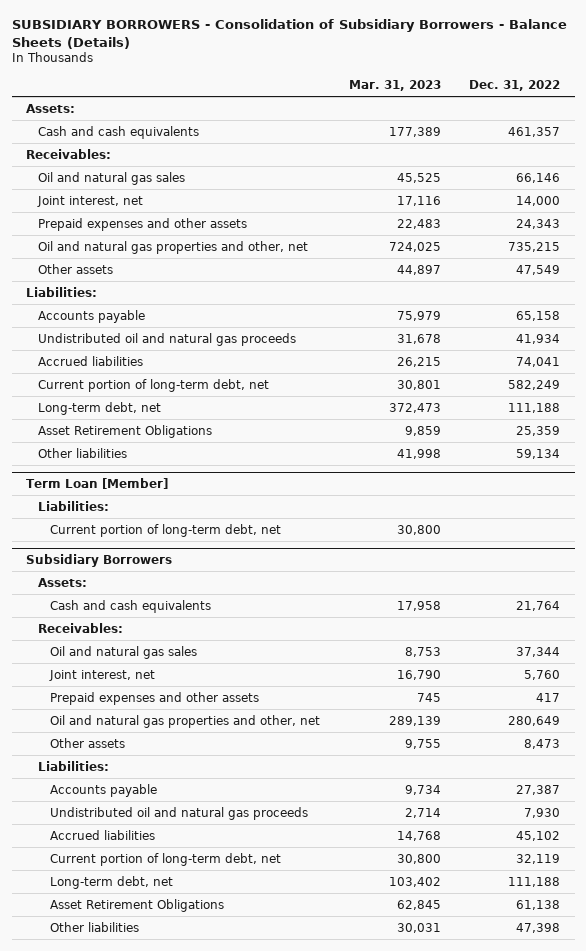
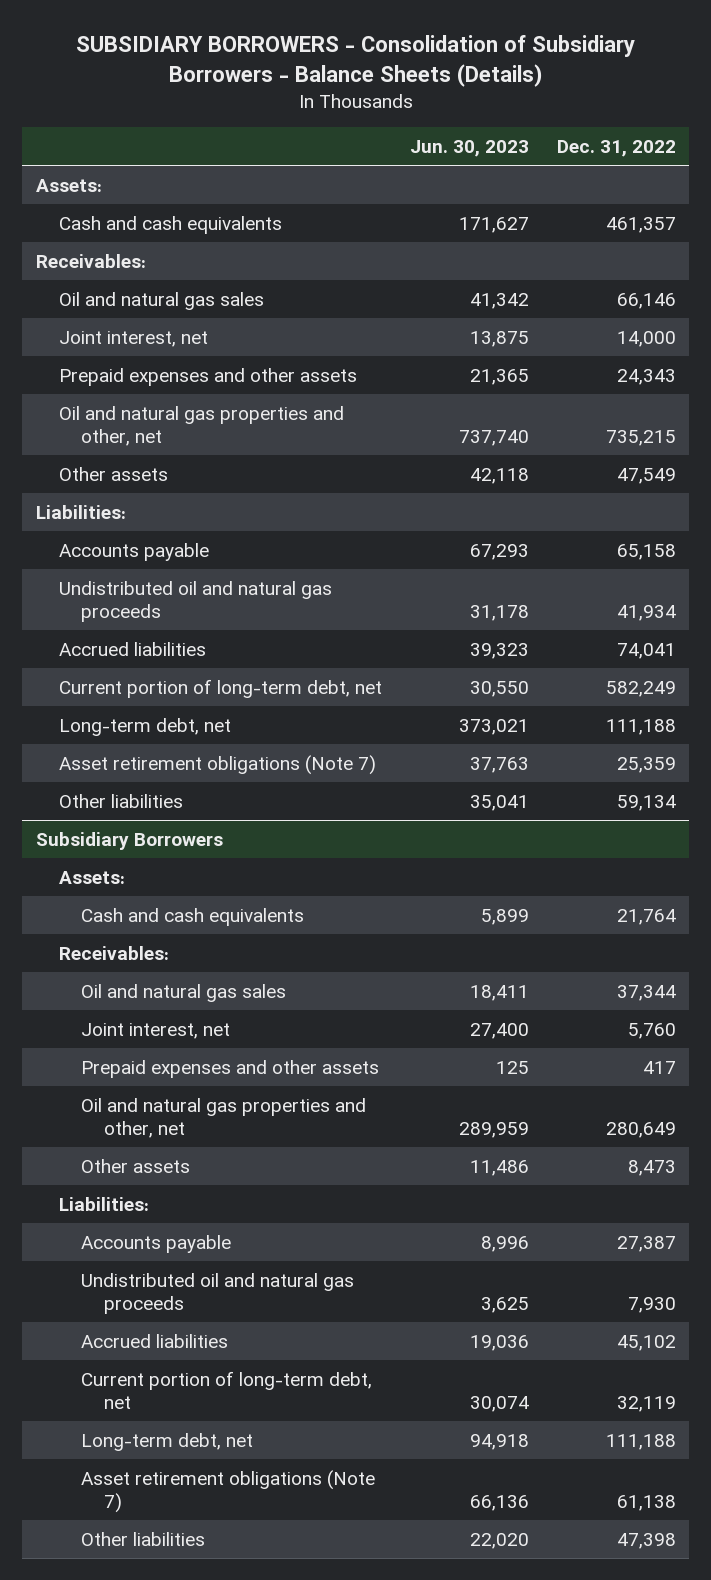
[348,79,441,91] Mar. 31, 2023 -> none
none -> [409,139,529,157] Jun. 30, 2023
[37,424,212,438] Asset Retirement Obligations -> [58,754,376,775] Asset retirement obligations (Note 7)
[26,477,169,489] Term Loan [Member] -> none
[37,500,109,511] Liabilities: -> none
[49,523,281,537] Current portion of long-term debt, net -> none
[49,898,224,912] Asset Retirement Obligations -> [81,1469,376,1514] Asset retirement obligations (Note 7)

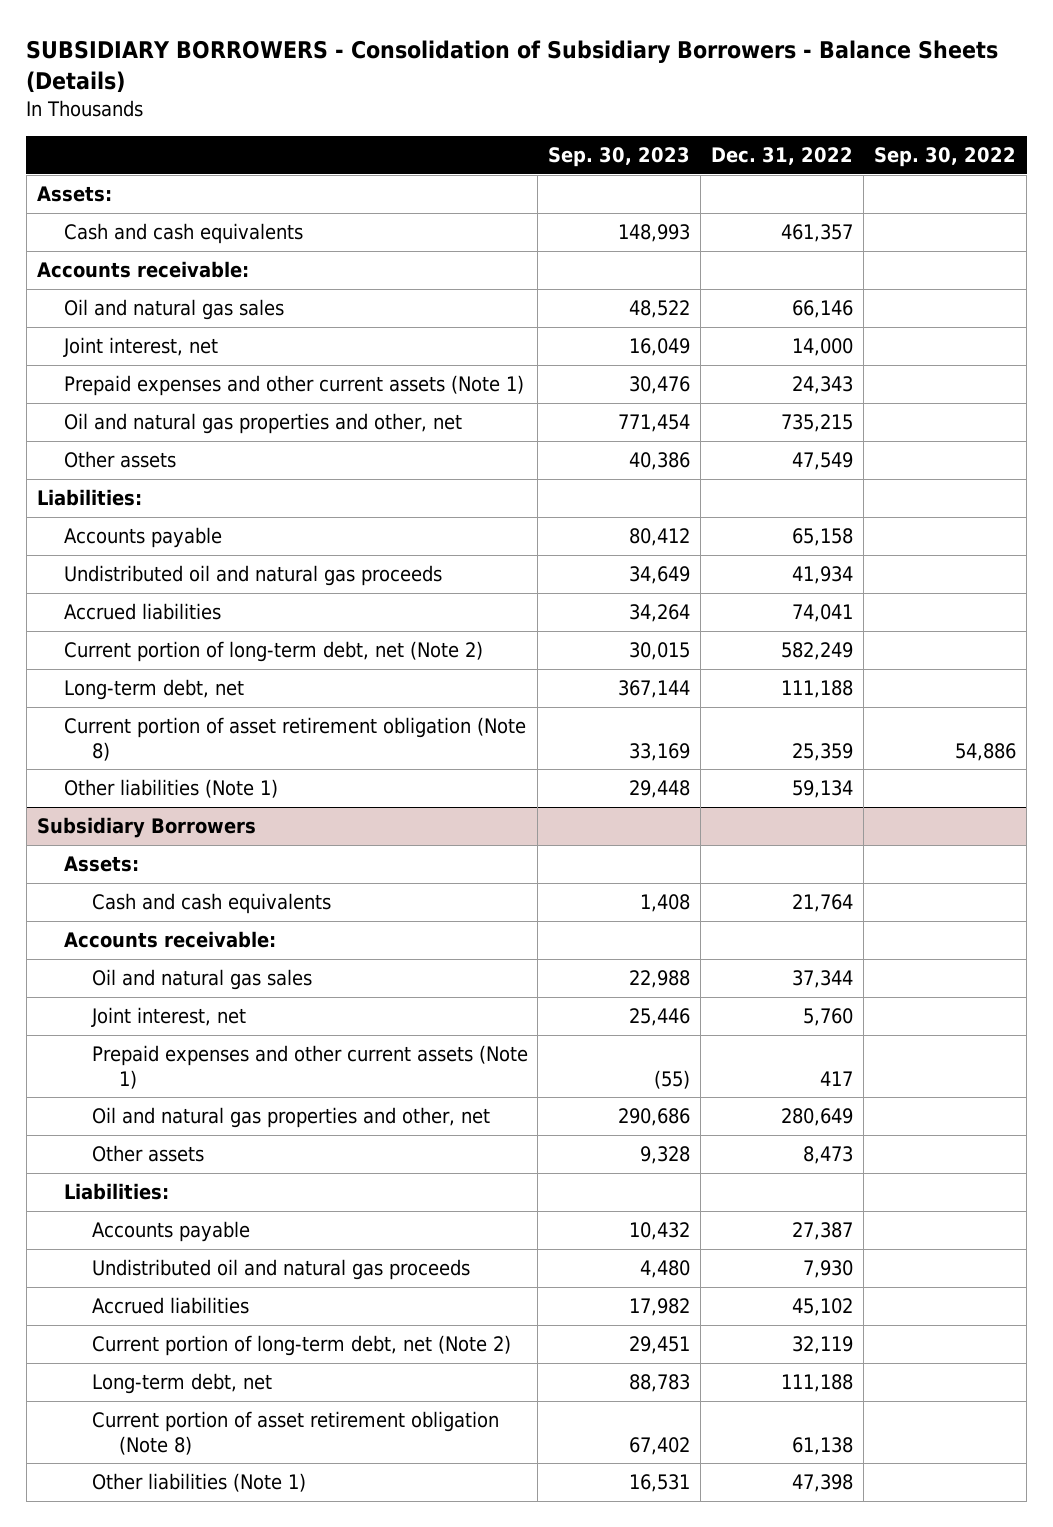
[409,139,529,157] Jun. 30, 2023 -> none
none -> [548,147,691,168] Sep. 30, 2023
none -> [874,147,1017,168] Sep. 30, 2022
[35,253,146,268] Receivables: -> [36,261,249,279] Accounts receivable:
[58,367,357,386] Prepaid expenses and other assets -> [64,375,525,397] Prepaid expenses and other current assets (Note 1)
[58,678,382,698] Current portion of long-term debt, net -> [64,641,484,663] Current portion of long-term debt, net (Note 2)
[58,754,376,775] Asset retirement obligations (Note 7) -> [64,717,527,761] Current portion of asset retirement obligation (Note 8)
[58,793,183,808] Other liabilities -> [64,779,279,799] Other liabilities (Note 1)
[58,945,169,960] Receivables: -> [64,931,277,949] Accounts receivable:
[81,1059,380,1078] Prepaid expenses and other assets -> [91,1045,528,1089] Prepaid expenses and other current assets (Note 1)
[81,1370,373,1410] Current portion of long-term debt, net -> [91,1335,511,1357] Current portion of long-term debt, net (Note 2)
[81,1469,376,1514] Asset retirement obligations (Note 7) -> [91,1411,499,1455] Current portion of asset retirement obligation (Note 8)
[81,1531,206,1546] Other liabilities -> [91,1473,306,1493] Other liabilities (Note 1)

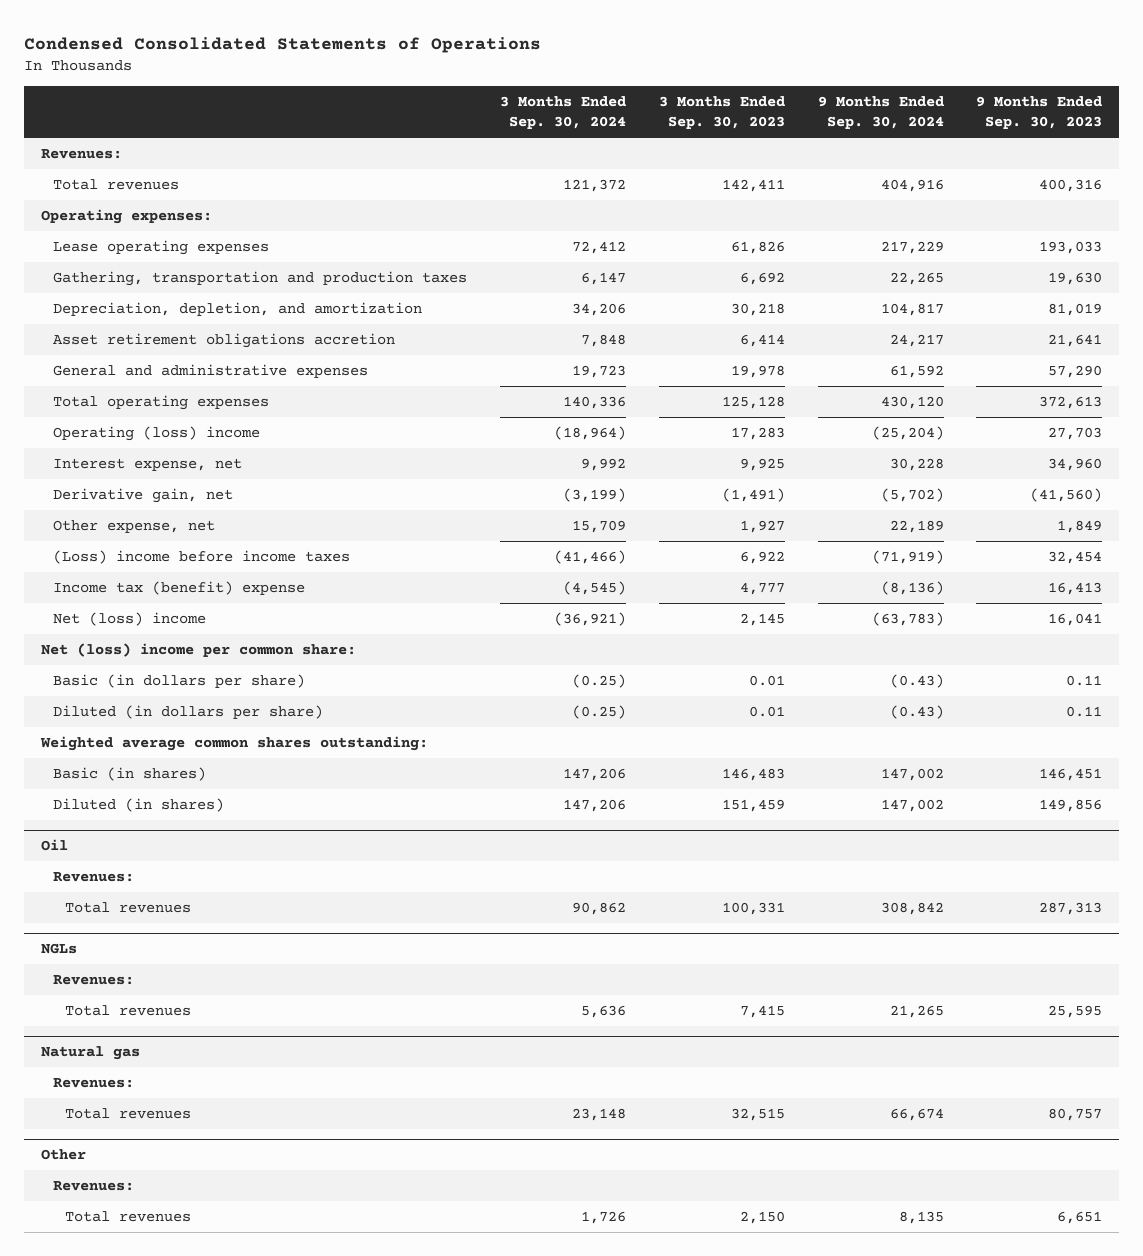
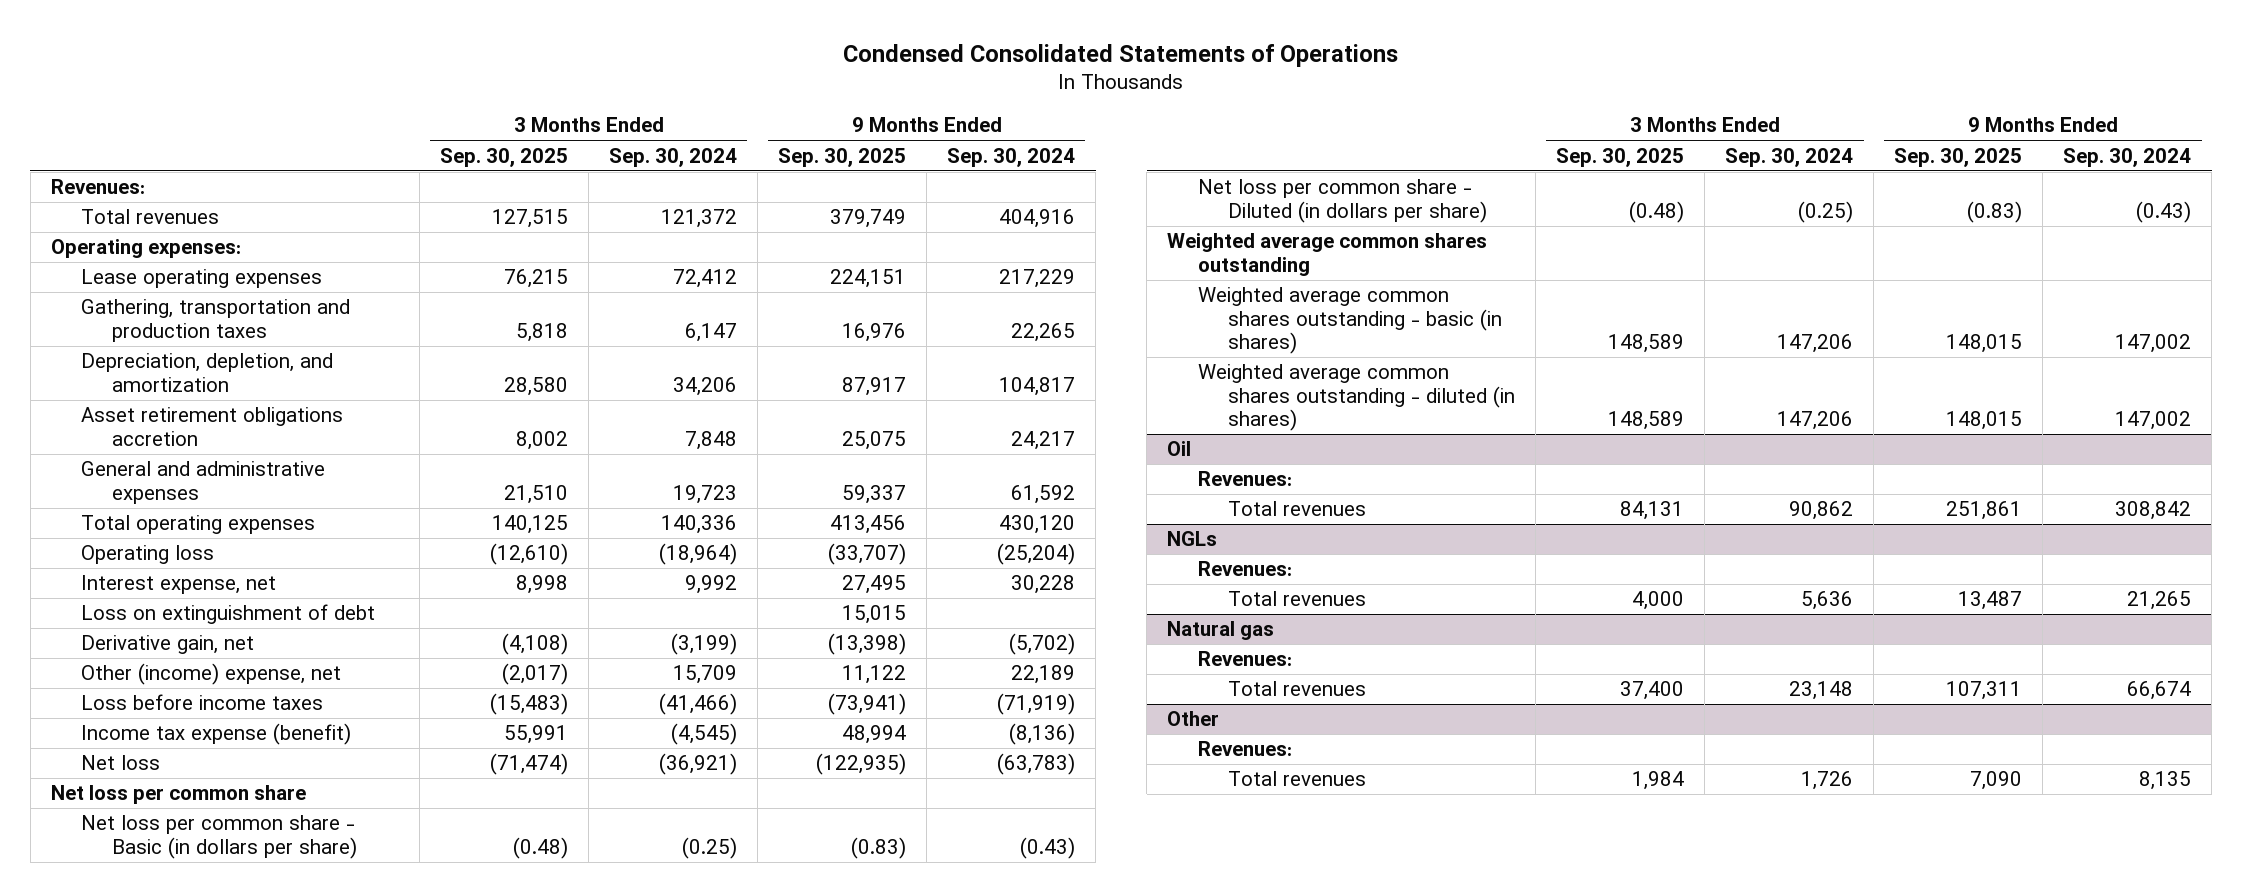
[658,95,785,130] 3 Months Ended Sep. 30, 2023 -> none
[976,95,1103,130] 9 Months Ended Sep. 30, 2023 -> none
none -> [440,147,569,167] Sep. 30, 2025
none -> [778,147,907,167] Sep. 30, 2025
[52,426,260,442] Operating (loss) income -> [81,545,215,565] Operating loss
none -> [81,604,376,625] Loss on extinguishment of debt
[52,520,215,534] Other expense, net -> [81,663,342,686] Other (income) expense, net
[52,550,350,565] (Loss) income before income taxes -> [81,694,324,711] Loss before income taxes
[52,581,305,596] Income tax (benefit) expense -> [81,723,352,746] Income tax expense (benefit)
[52,612,206,627] Net (loss) income -> [81,755,161,771] Net loss
[40,643,356,658] Net (loss) income per common share: -> [50,785,306,805] Net loss per common share
[52,674,305,689] Basic (in dollars per share) -> [81,815,358,859] Net loss per common share - Basic (in dollars per share)
[52,705,323,720] Diluted (in dollars per share) -> [1197,179,1488,223] Net loss per common share - Diluted (in dollars per share)
[39,736,428,752] Weighted average common shares outstanding: -> [1167,233,1488,276] Weighted average common shares outstanding
[52,767,206,782] Basic (in shares) -> [1197,287,1503,355] Weighted average common shares outstanding - basic (in shares)
[52,798,224,813] Diluted (in shares) -> [1197,364,1516,432] Weighted average common shares outstanding - diluted (in shares)

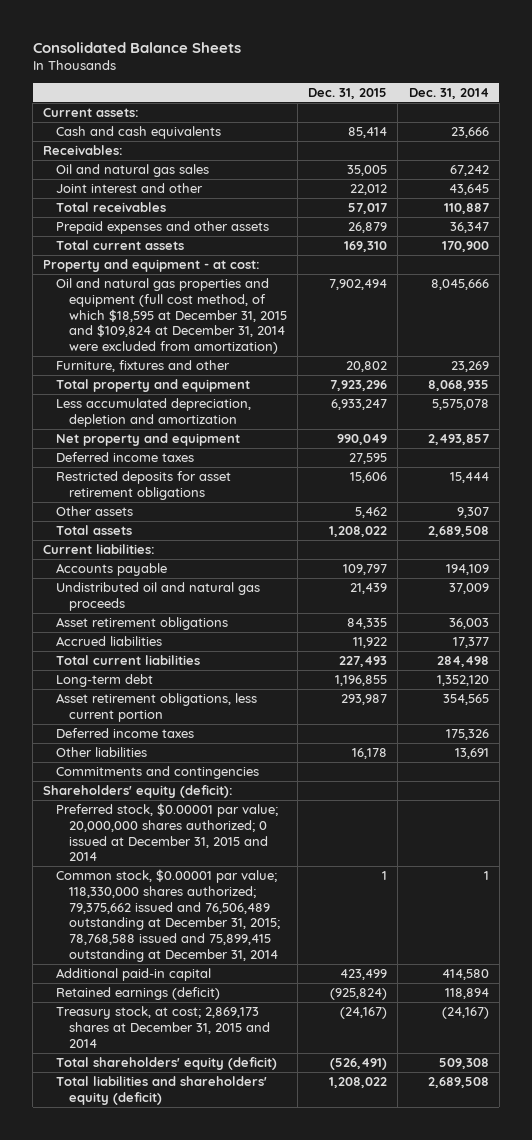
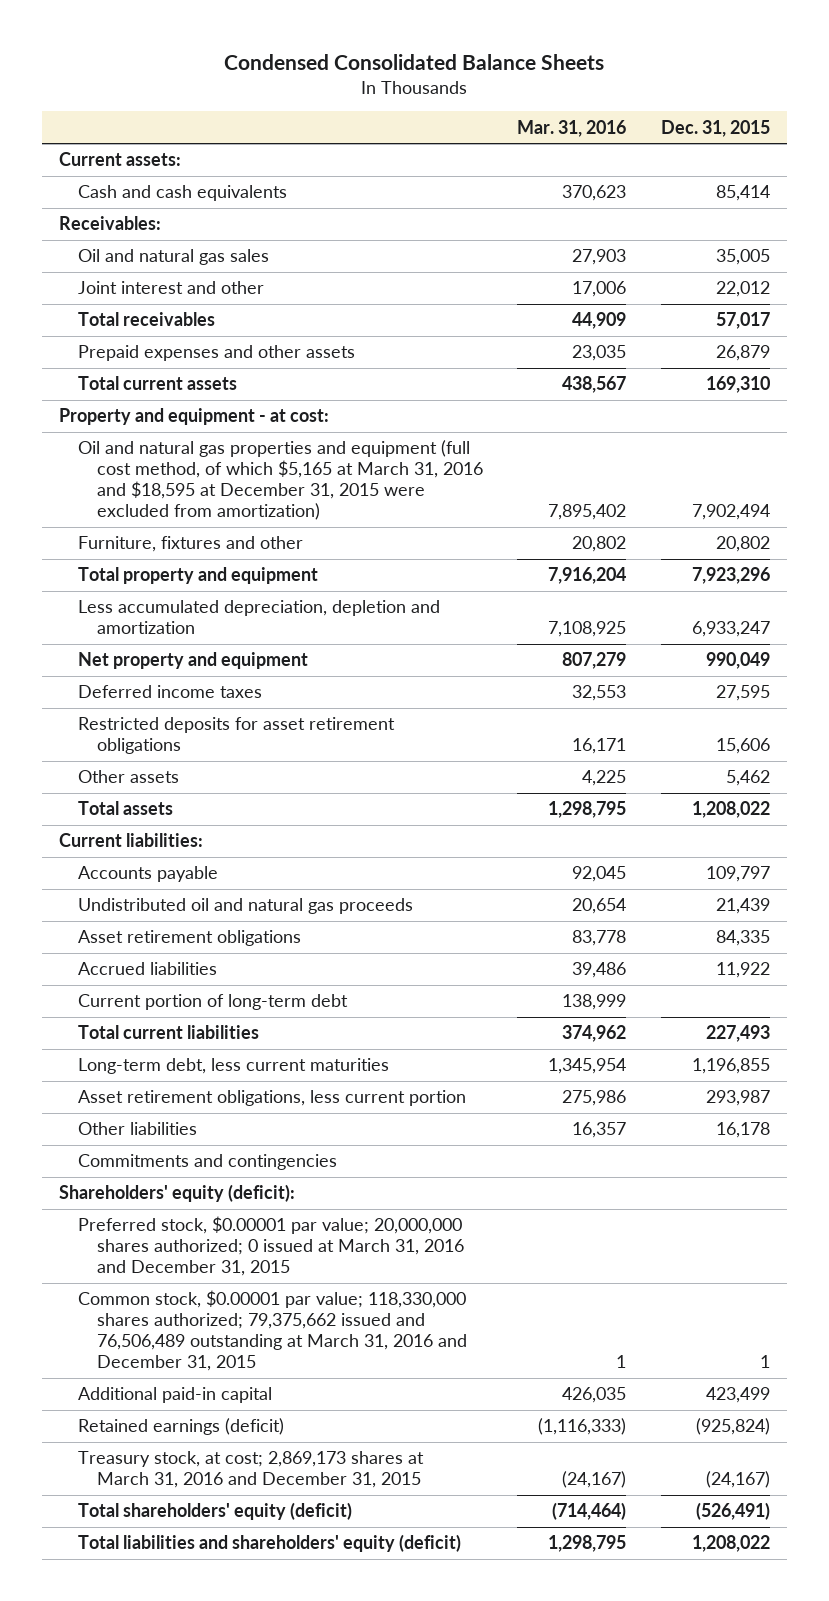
[32,41,241,53] Consolidated Balance Sheets -> [224,53,605,70] Condensed Consolidated Balance Sheets
[408,87,489,99] Dec. 31, 2014 -> none
none -> [517,119,627,137] Mar. 31, 2016
[56,278,287,355] Oil and natural gas properties and equipment (full cost method, of which $18,595 at December 31, 2015 and $109,824 at December 31, 2014 were excluded from amortization) -> [78,440,484,521] Oil and natural gas properties and equipment (full cost method, of which $5,165 at March 31, 2016 and $18,595 at December 31, 2015 were excluded from amortization)
none -> [78,994,349,1011] Current portion of long-term debt
[56,674,154,688] Long-term debt -> [78,1058,390,1075] Long-term debt, less current maturities
[56,728,195,739] Deferred income taxes -> none
[56,803,279,862] Preferred stock, $0.00001 par value; 20,000,000 shares authorized; 0 issued at December 31, 2015 and 2014 -> [78,1216,465,1277] Preferred stock, $0.00001 par value; 20,000,000 shares authorized; 0 issued at March 31, 2016 and December 31, 2015
[56,869,280,962] Common stock, $0.00001 par value; 118,330,000 shares authorized; 79,375,662 issued and 76,506,489 outstanding at December 31, 2015; 78,768,588 issued and 75,899,415 outstanding at December 31, 2014 -> [78,1290,468,1372] Common stock, $0.00001 par value; 118,330,000 shares authorized; 79,375,662 issued and 76,506,489 outstanding at March 31, 2016 and December 31, 2015
[56,1006,270,1048] Treasury stock, at cost; 2,869,173 shares at December 31, 2015 and 2014 -> [78,1451,425,1489] Treasury stock, at cost; 2,869,173 shares at March 31, 2016 and December 31, 2015

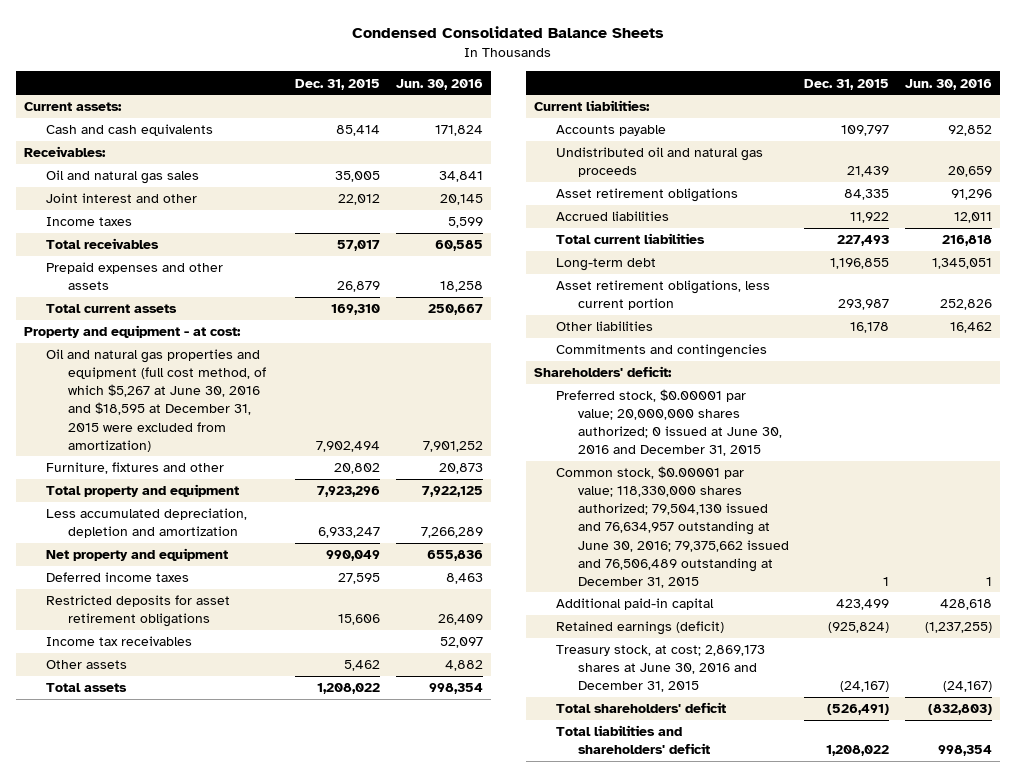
[517,119,627,137] Mar. 31, 2016 -> none
none -> [395,78,483,90] Jun. 30, 2016
none -> [45,217,132,227] Income taxes
[78,440,484,521] Oil and natural gas properties and equipment (full cost method, of which $5,165 at March 31, 2016 and $18,595 at December 31, 2015 were excluded from amortization) -> [45,349,266,452] Oil and natural gas properties and equipment (full cost method, of which $5,267 at June 30, 2016 and $18,595 at December 31, 2015 were excluded from amortization)
none -> [45,636,192,647] Income tax receivables
[78,994,349,1011] Current portion of long-term debt -> none
[78,1058,390,1075] Long-term debt, less current maturities -> [555,258,656,272] Long-term debt
[59,1184,296,1203] Shareholders' equity (deficit): -> [533,366,672,378] Shareholders' deficit:
[78,1216,465,1277] Preferred stock, $0.00001 par value; 20,000,000 shares authorized; 0 issued at March 31, 2016 and December 31, 2015 -> [555,389,782,457] Preferred stock, $0.00001 par value; 20,000,000 shares authorized; 0 issued at June 30, 2016 and December 31, 2015
[78,1290,468,1372] Common stock, $0.00001 par value; 118,330,000 shares authorized; 79,375,662 issued and 76,506,489 outstanding at March 31, 2016 and December 31, 2015 -> [555,466,789,588] Common stock, $0.00001 par value; 118,330,000 shares authorized; 79,504,130 issued and 76,634,957 outstanding at June 30, 2016; 79,375,662 issued and 76,506,489 outstanding at December 31, 2015
[78,1451,425,1489] Treasury stock, at cost; 2,869,173 shares at March 31, 2016 and December 31, 2015 -> [555,645,765,693] Treasury stock, at cost; 2,869,173 shares at June 30, 2016 and December 31, 2015
[78,1502,353,1521] Total shareholders' equity (deficit) -> [555,702,726,714] Total shareholders' deficit
[78,1534,462,1553] Total liabilities and shareholders' equity (deficit) -> [555,725,710,755] Total liabilities and shareholders' deficit

